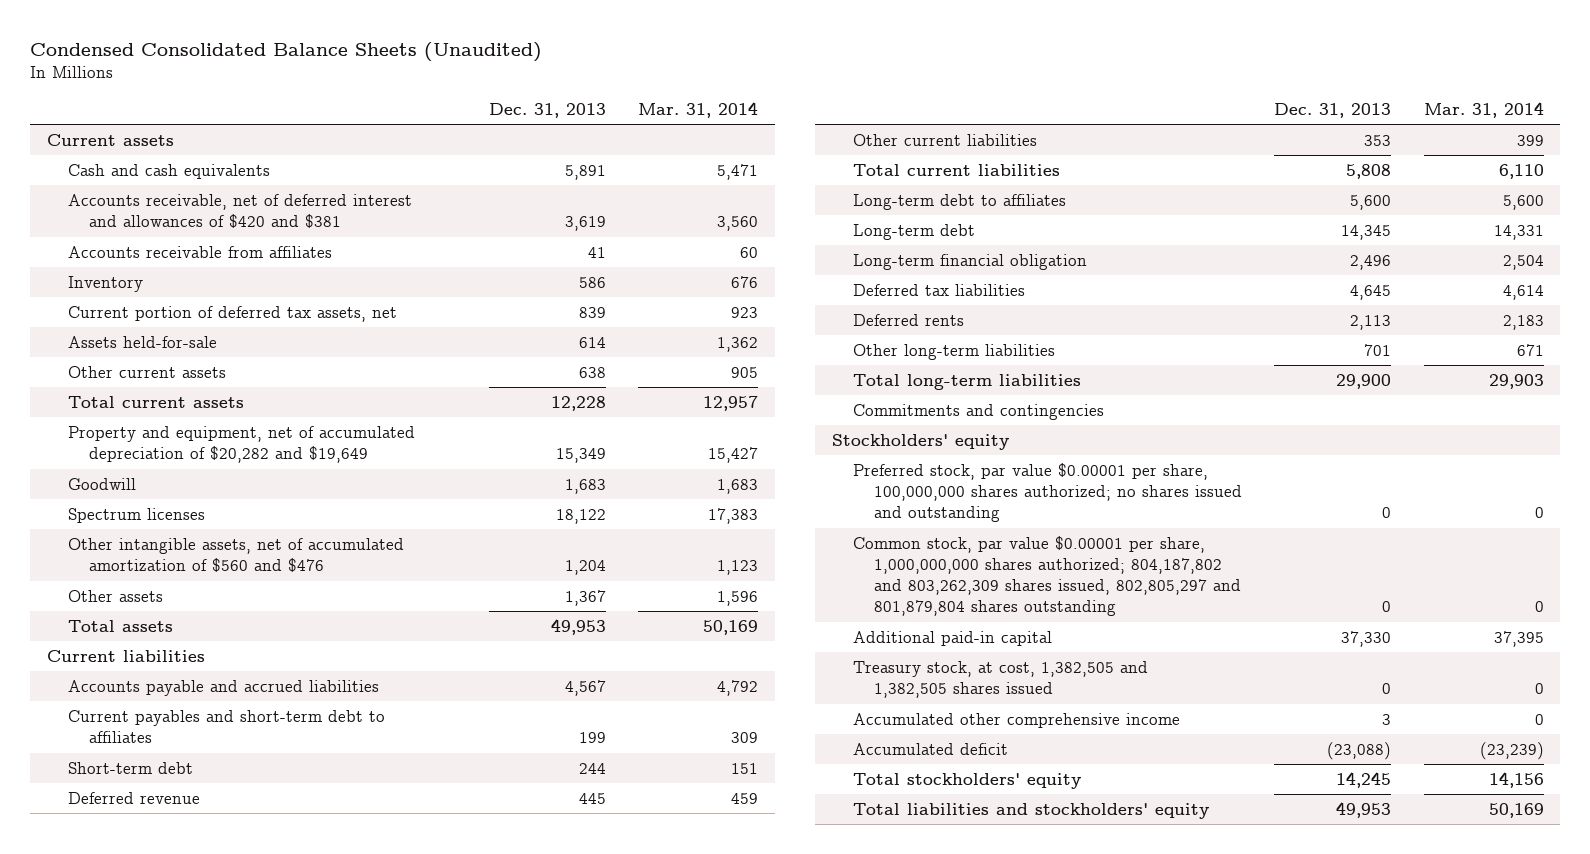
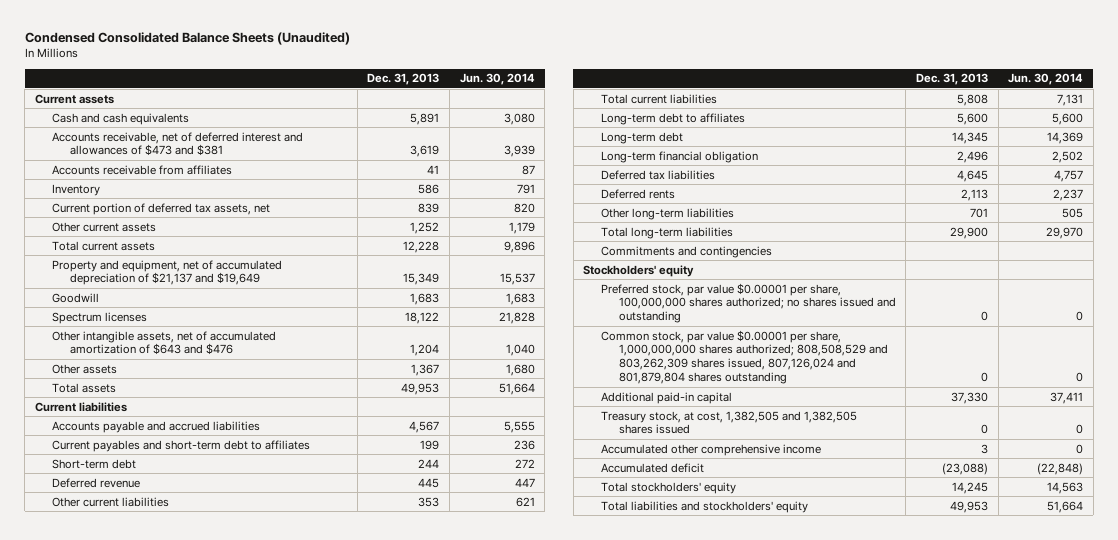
[638,101,759,118] Mar. 31, 2014 -> none
none -> [459,73,535,86] Jun. 30, 2014
[67,193,412,228] Accounts receivable, net of deferred interest and allowances of $420 and $381 -> [52,131,304,157] Accounts receivable, net of deferred interest and allowances of $473 and $381
[67,335,217,348] Assets held-for-sale -> none
[578,366,606,378] 638 -> [410,221,440,234] 1,252
[67,425,415,463] Property and equipment, net of accumulated depreciation of $20,282 and $19,649 -> [52,259,283,286] Property and equipment, net of accumulated depreciation of $21,137 and $19,649
[67,537,404,572] Other intangible assets, net of accumulated amortization of $560 and $476 -> [52,330,277,356] Other intangible assets, net of accumulated amortization of $643 and $476
[852,535,1241,617] Common stock, par value $0.00001 per share, 1,000,000,000 shares authorized; 804,187,802 and 803,262,309 shares issued, 802,805,297 and 801,879,804 shares outstanding -> [601,329,888,385] Common stock, par value $0.00001 per share, 1,000,000,000 shares authorized; 808,508,529 and 803,262,309 shares issued, 807,126,024 and 801,879,804 shares outstanding

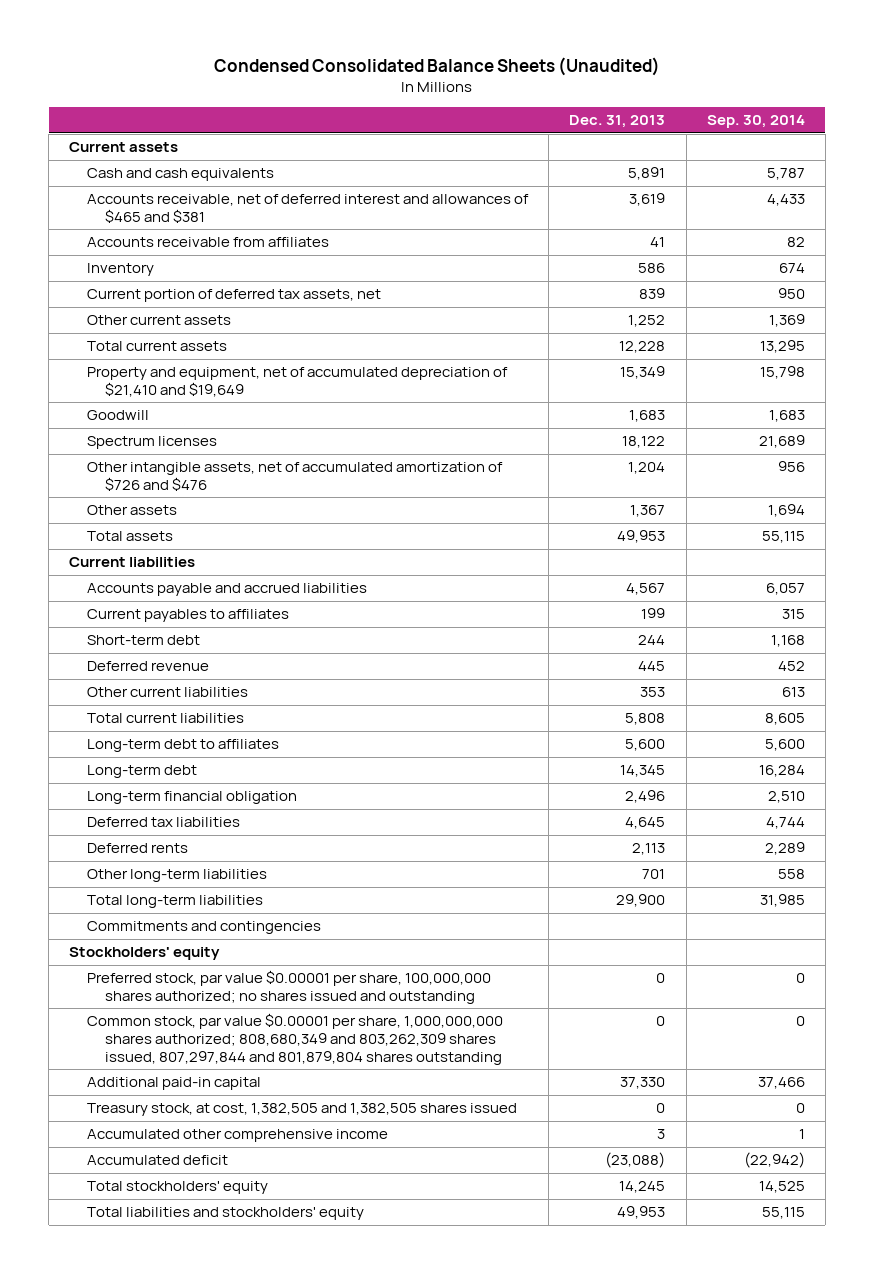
[459,73,535,86] Jun. 30, 2014 -> none
none -> [706,115,805,129] Sep. 30, 2014
[52,131,304,157] Accounts receivable, net of deferred interest and allowances of $473 and $381 -> [87,194,530,224] Accounts receivable, net of deferred interest and allowances of $465 and $381
[52,259,283,286] Property and equipment, net of accumulated depreciation of $21,137 and $19,649 -> [87,367,509,398] Property and equipment, net of accumulated depreciation of $21,410 and $19,649
[52,330,277,356] Other intangible assets, net of accumulated amortization of $643 and $476 -> [87,462,504,492] Other intangible assets, net of accumulated amortization of $726 and $476
[52,439,311,452] Current payables and short-term debt to affiliates -> [87,609,290,623] Current payables to affiliates
[601,329,888,385] Common stock, par value $0.00001 per share, 1,000,000,000 shares authorized; 808,508,529 and 803,262,309 shares issued, 807,126,024 and 801,879,804 shares outstanding -> [87,1013,504,1065] Common stock, par value $0.00001 per share, 1,000,000,000 shares authorized; 808,680,349 and 803,262,309 shares issued, 807,297,844 and 801,879,804 shares outstanding

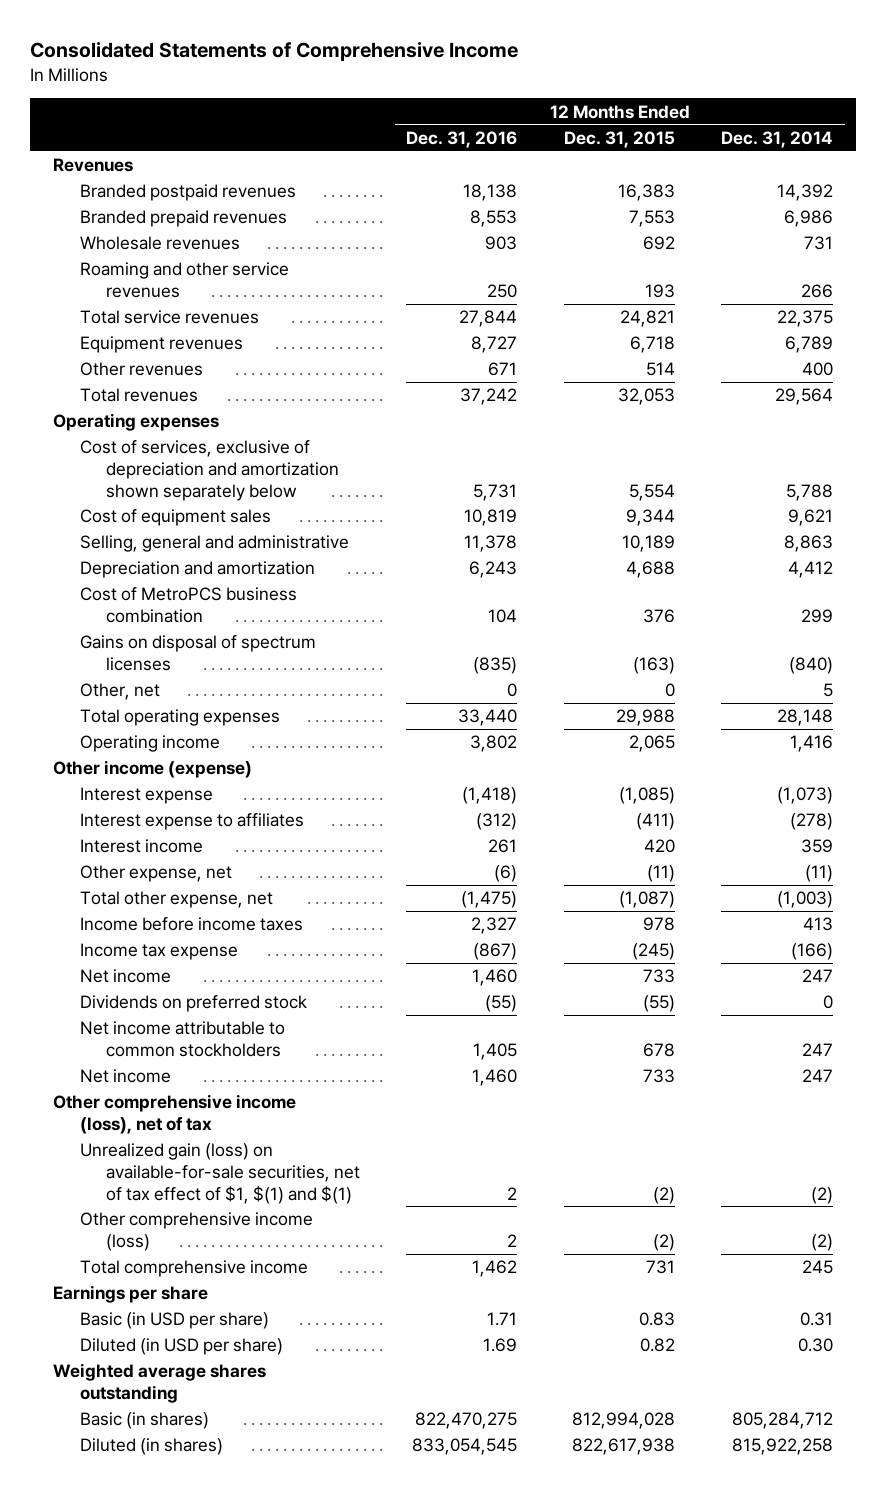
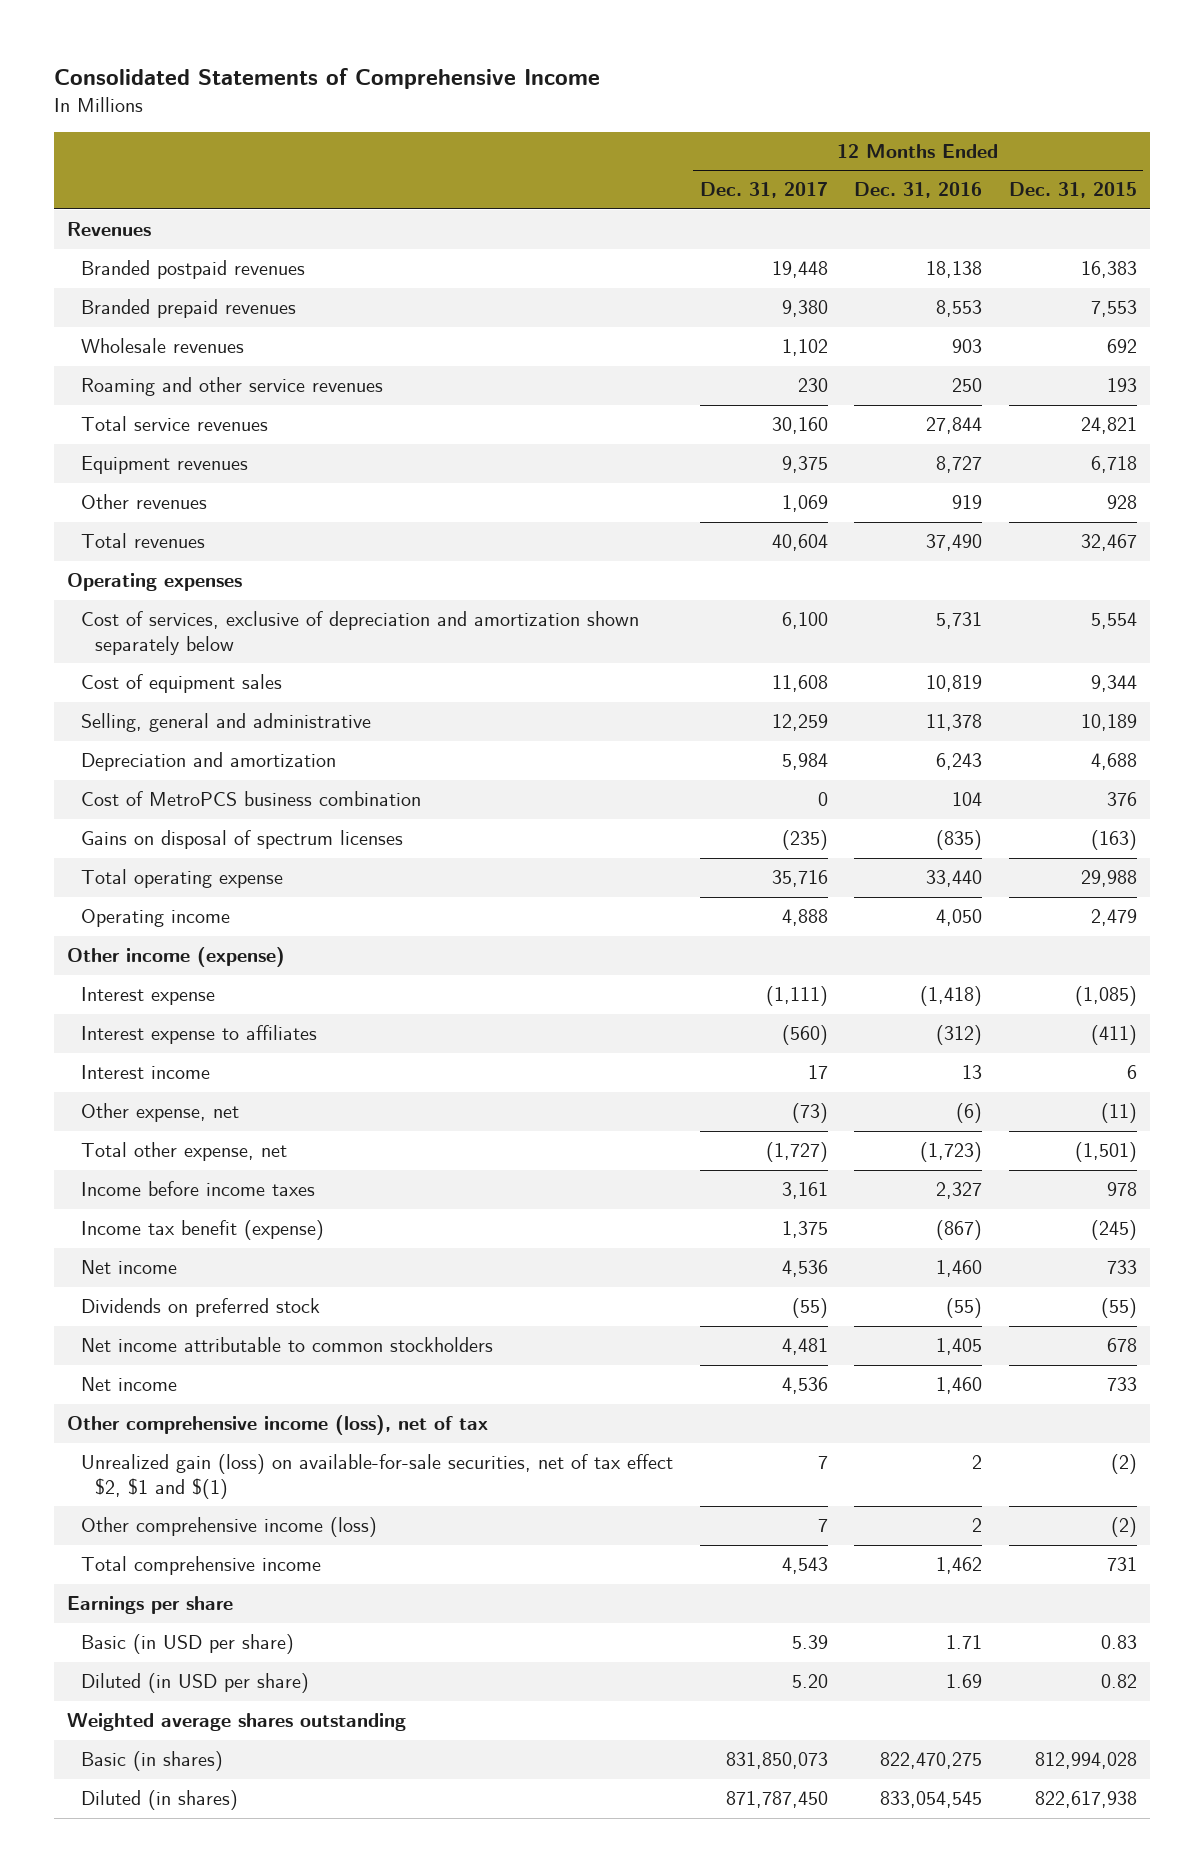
[721,131,834,149] Dec. 31, 2014 -> none
none -> [699,182,828,199] Dec. 31, 2017
[488,362,518,377] 671 -> [952,495,983,510] 919
[645,362,675,377] 514 -> [1106,495,1137,510] 928
[460,388,518,406] 37,242 -> [926,534,983,552] 37,490
[617,388,675,406] 32,053 -> [1080,534,1137,552] 32,467
[79,683,160,701] Other, net -> none
[79,709,280,727] Total operating expenses -> [81,869,284,889] Total operating expense
[470,735,518,753] 3,802 -> [936,909,983,927] 4,050
[628,735,675,753] 2,065 -> [1090,909,1137,927] 2,479
[488,839,518,854] 261 -> [962,1065,983,1080] 13
[643,839,675,854] 420 -> [1126,1065,1137,1080] 6
[461,891,518,909] (1,475) -> [920,1142,983,1163] (1,723)
[618,891,675,909] (1,087) -> [1074,1142,1137,1163] (1,501)
[79,943,238,961] Income tax expense -> [81,1220,325,1241] Income tax benefit (expense)
[79,1143,360,1204] Unrealized gain (loss) on available-for-sale securities, net of tax effect of $1, $(1) and $(1) -> [81,1454,674,1500] Unrealized gain (loss) on available-for-sale securities, net of tax effect $2, $1 and $(1)

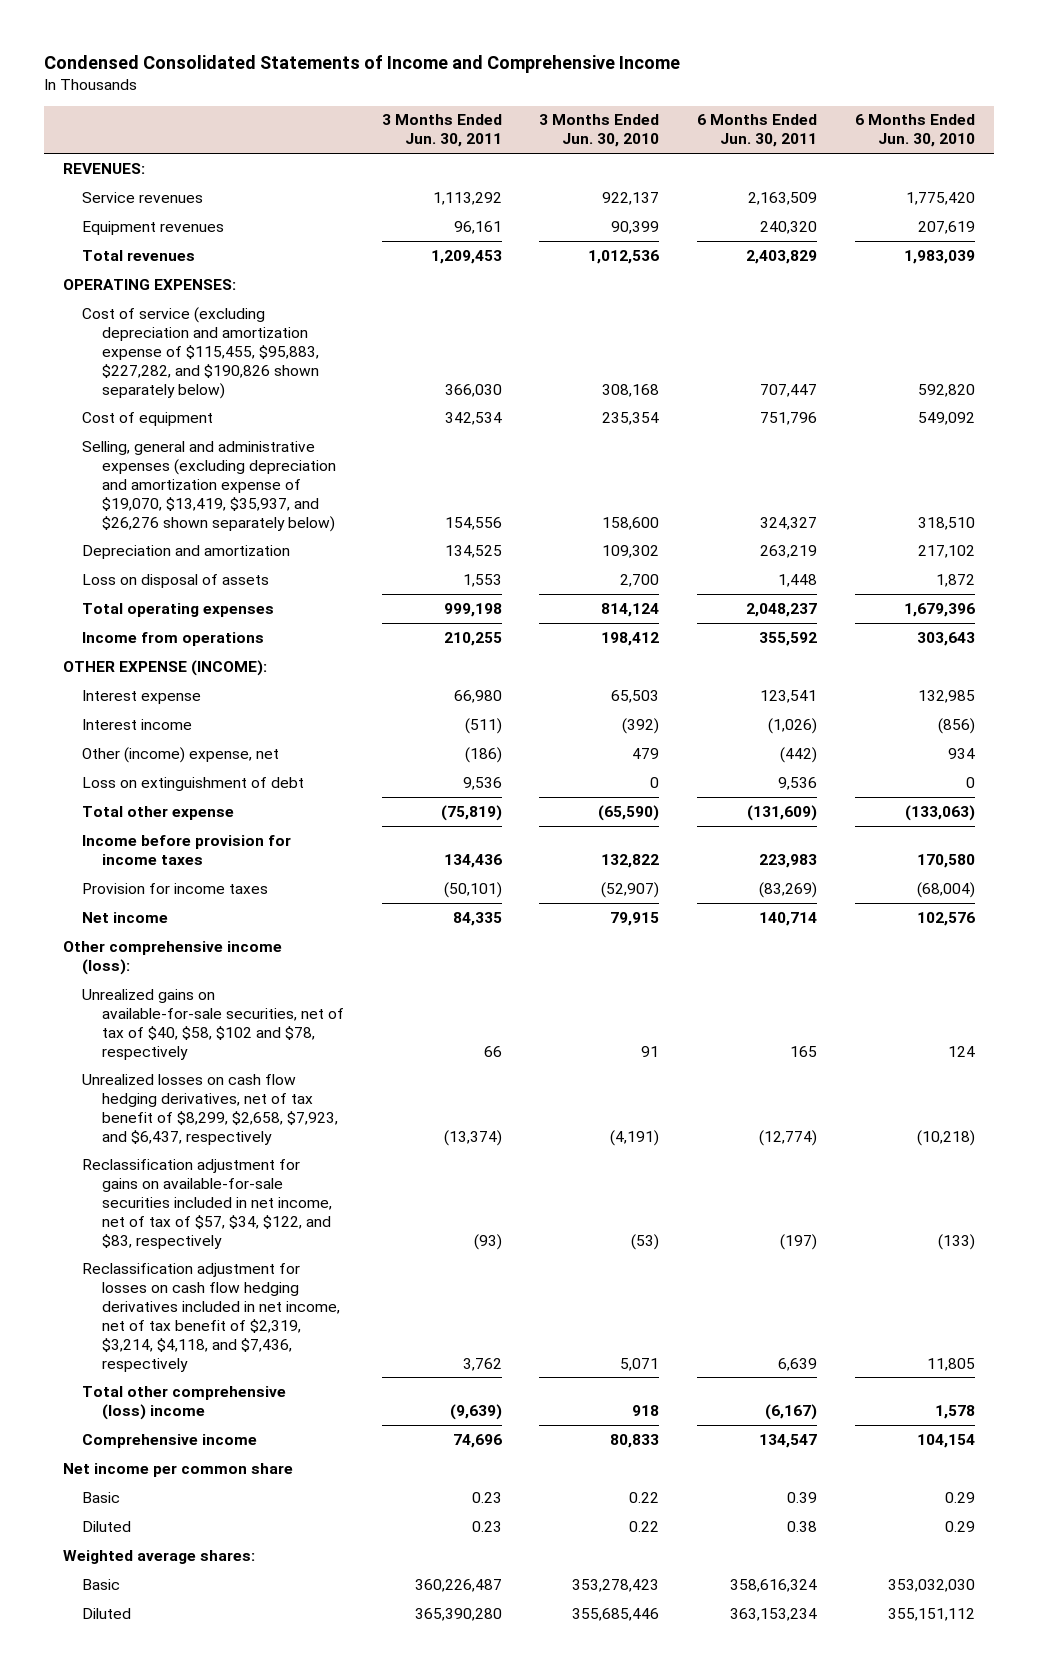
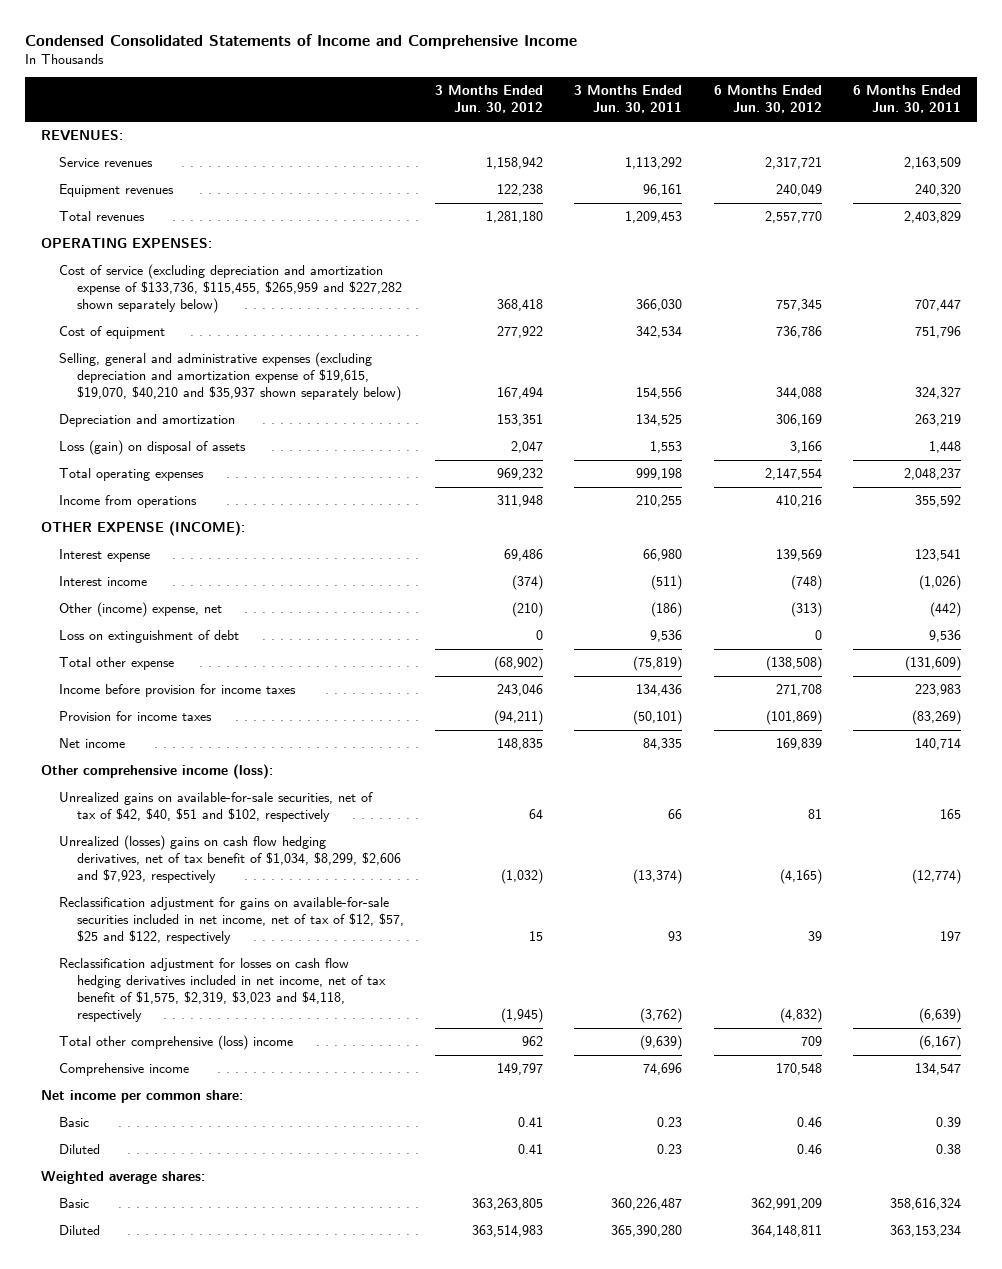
[539,114,660,148] 3 Months Ended Jun. 30, 2010 -> none
[854,114,975,148] 6 Months Ended Jun. 30, 2010 -> none
none -> [434,85,543,114] 3 Months Ended Jun. 30, 2012
none -> [713,85,822,114] 6 Months Ended Jun. 30, 2012
[82,306,319,399] Cost of service (excluding depreciation and amortization expense of $115,455, $95,883, $227,282, and $190,826 shown separately below) -> [58,264,402,314] Cost of service (excluding depreciation and amortization expense of $133,736, $115,455, $265,959 and $227,282 shown separately below)
[82,440,336,532] Selling, general and administrative expenses (excluding depreciation and amortization expense of $19,070, $13,419, $35,937, and $26,276 shown separately below) -> [58,352,401,402] Selling, general and administrative expenses (excluding depreciation and amortization expense of $19,615, $19,070, $40,210 and $35,937 shown separately below)
[82,573,270,588] Loss on disposal of assets -> [58,440,246,456] Loss (gain) on disposal of assets
[82,988,344,1060] Unrealized gains on available-for-sale securities, net of tax of $40, $58, $102 and $78, respectively -> [58,792,373,823] Unrealized gains on available-for-sale securities, net of tax of $42, $40, $51 and $102, respectively
[82,1073,338,1145] Unrealized losses on cash flow hedging derivatives, net of tax benefit of $8,299, $2,658, $7,923, and $6,437, respectively -> [58,835,401,884] Unrealized (losses) gains on cash flow hedging derivatives, net of tax benefit of $1,034, $8,299, $2,606 and $7,923, respectively
[82,1158,332,1249] Reclassification adjustment for gains on available-for-sale securities included in net income, net of tax of $57, $34, $122, and $83, respectively -> [58,897,404,945] Reclassification adjustment for gains on available-for-sale securities included in net income, net of tax of $12, $57, $25 and $122, respectively
[473,1233,502,1250] (93) -> [668,931,683,942] 93
[780,1233,818,1250] (197) -> [940,931,962,942] 197
[82,1262,340,1372] Reclassification adjustment for losses on cash flow hedging derivatives included in net income, net of tax benefit of $2,319, $3,214, $4,118, and $7,436, respectively -> [58,958,386,1023] Reclassification adjustment for losses on cash flow hedging derivatives included in net income, net of tax benefit of $1,575, $2,319, $3,023 and $4,118, respectively
[462,1357,502,1371] 3,762 -> [640,1008,683,1024] (3,762)
[778,1357,818,1371] 6,639 -> [919,1008,962,1024] (6,639)
[63,1462,294,1477] Net income per common share -> [40,1090,243,1104] Net income per common share:

